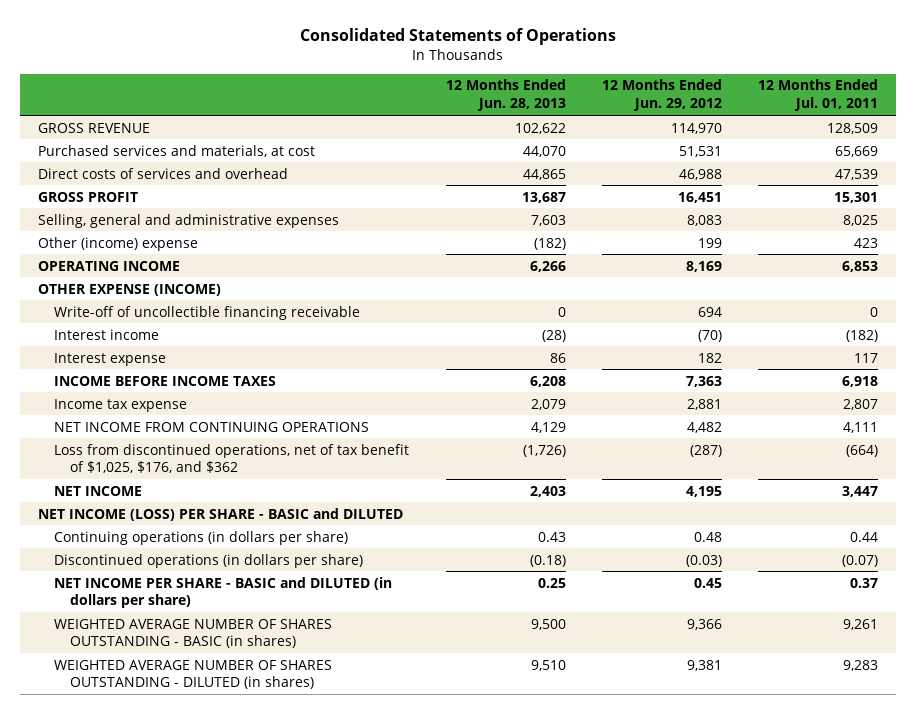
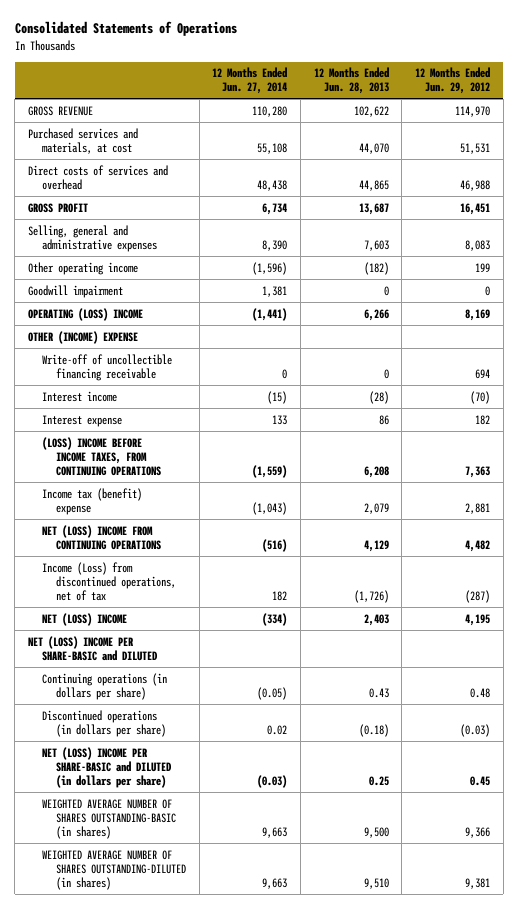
[758,79,879,112] 12 Months Ended Jul. 01, 2011 -> none
none -> [212,67,288,95] 12 Months Ended Jun. 27, 2014
[38,236,199,251] Other (income) expense -> [27,261,138,275] Other operating income
none -> [27,284,123,298] Goodwill impairment
[38,260,181,271] OPERATING INCOME -> [27,307,143,321] OPERATING (LOSS) INCOME
[38,283,222,296] OTHER EXPENSE (INCOME) -> [27,330,138,344] OTHER (INCOME) EXPENSE
[54,375,277,386] INCOME BEFORE INCOME TAXES -> [41,436,161,476] (LOSS) INCOME BEFORE INCOME TAXES, FROM CONTINUING OPERATIONS
[54,398,188,412] Income tax expense -> [41,487,142,515] Income tax (benefit) expense
[54,421,370,432] NET INCOME FROM CONTINUING OPERATIONS -> [41,524,161,550] NET (LOSS) INCOME FROM CONTINUING OPERATIONS
[54,443,410,474] Loss from discontinued operations, net of tax benefit of $1,025, $176, and $362 -> [41,561,176,601] Income (Loss) from discontinued operations, net of tax
[54,485,143,496] NET INCOME -> [41,612,127,626] NET (LOSS) INCOME
[38,507,404,521] NET INCOME (LOSS) PER SHARE - BASIC and DILUTED -> [27,635,158,661] NET (LOSS) INCOME PER SHARE-BASIC and DILUTED
[54,576,393,609] NET INCOME PER SHARE - BASIC and DILUTED (in dollars per share) -> [41,746,172,788] NET (LOSS) INCOME PER SHARE-BASIC and DILUTED (in dollars per share)
[54,618,333,649] WEIGHTED AVERAGE NUMBER OF SHARES OUTSTANDING - BASIC (in shares) -> [41,798,176,839] WEIGHTED AVERAGE NUMBER OF SHARES OUTSTANDING-BASIC (in shares)
[54,659,333,690] WEIGHTED AVERAGE NUMBER OF SHARES OUTSTANDING - DILUTED (in shares) -> [41,849,186,890] WEIGHTED AVERAGE NUMBER OF SHARES OUTSTANDING-DILUTED (in shares)

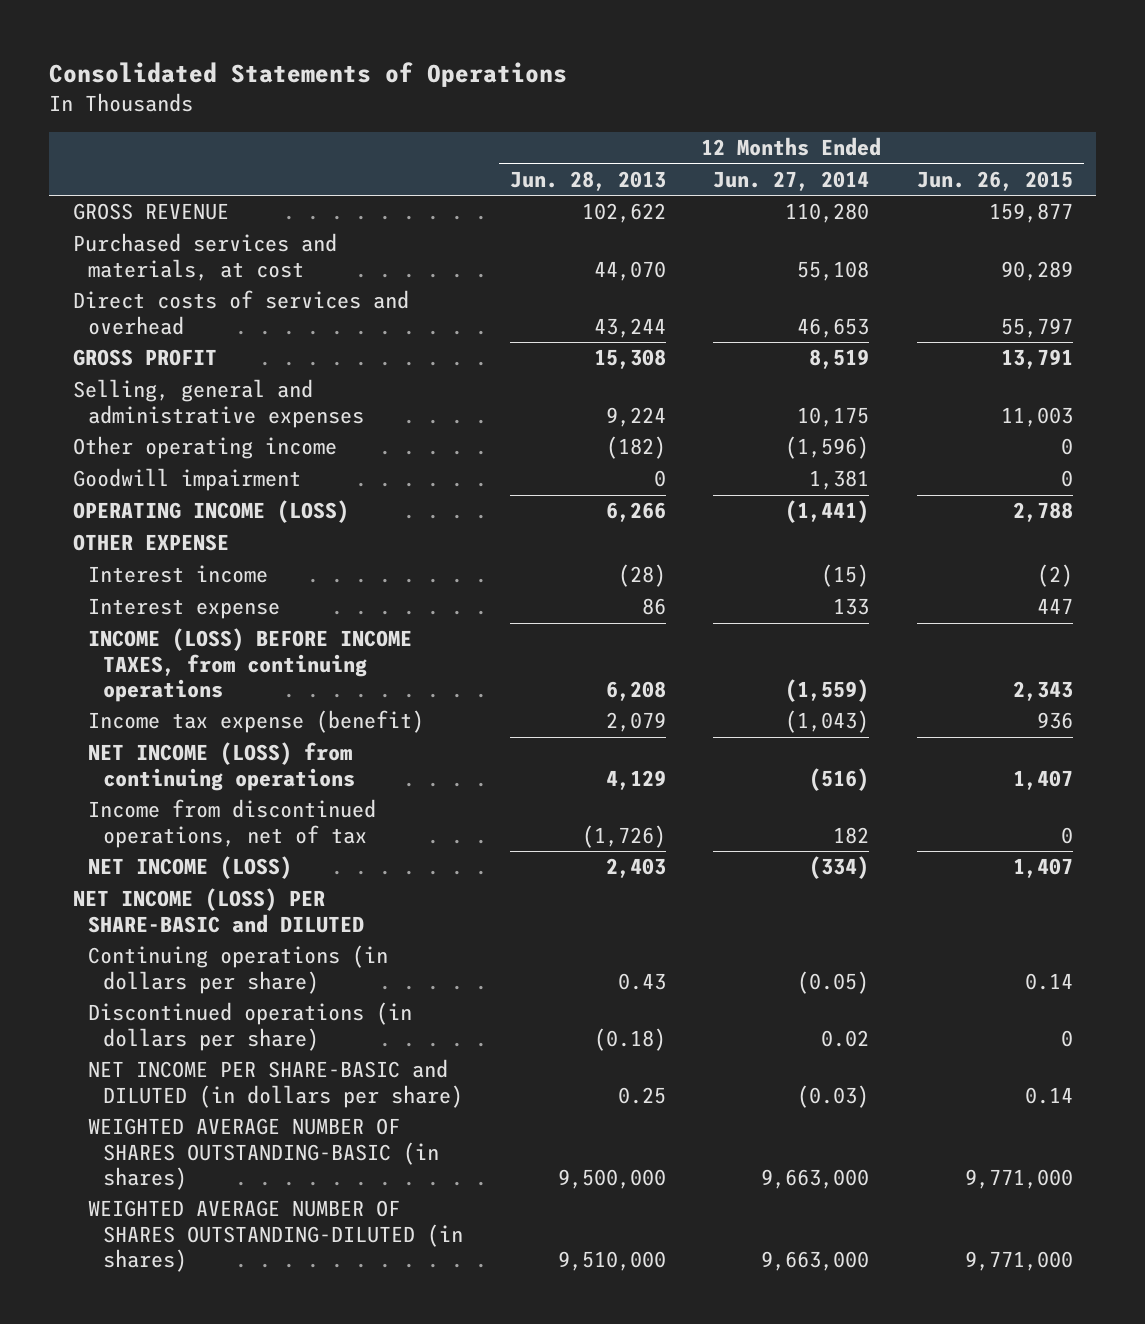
[414,67,490,95] 12 Months Ended Jun. 29, 2012 -> none
none -> [916,171,1073,192] Jun. 26, 2015
[257,179,288,191] 48,438 -> [797,317,870,338] 46,653
[358,179,389,191] 44,865 -> [594,317,667,338] 43,244
[262,202,288,215] 6,734 -> [809,349,870,370] 8,519
[358,202,389,215] 13,687 -> [594,349,667,370] 15,308
[262,239,288,251] 8,390 -> [797,406,870,427] 10,175
[363,239,389,251] 7,603 -> [606,406,667,427] 9,224
[41,353,172,381] Write-off of uncollectible financing receivable -> none
[27,307,143,321] OPERATING (LOSS) INCOME -> [72,500,349,524] OPERATING INCOME (LOSS)
[27,330,138,344] OTHER (INCOME) EXPENSE -> [72,534,229,552] OTHER EXPENSE
[41,436,161,476] (LOSS) INCOME BEFORE INCOME TAXES, FROM CONTINUING OPERATIONS -> [87,628,412,702] INCOME (LOSS) BEFORE INCOME TAXES, from continuing operations
[41,487,142,515] Income tax (benefit) expense -> [87,710,424,734] Income tax expense (benefit)
[41,524,161,550] NET (LOSS) INCOME FROM CONTINUING OPERATIONS -> [87,742,356,791] NET INCOME (LOSS) from continuing operations
[41,561,176,601] Income (Loss) from discontinued operations, net of tax -> [87,799,376,848] Income from discontinued operations, net of tax
[41,612,127,626] NET (LOSS) INCOME -> [87,856,292,880] NET INCOME (LOSS)
[27,635,158,661] NET (LOSS) INCOME PER SHARE-BASIC and DILUTED -> [72,888,364,933] NET INCOME (LOSS) PER SHARE-BASIC and DILUTED
[41,746,172,788] NET (LOSS) INCOME PER SHARE-BASIC and DILUTED (in dollars per share) -> [87,1059,464,1108] NET INCOME PER SHARE-BASIC and DILUTED (in dollars per share)
[262,826,288,838] 9,663 -> [761,1168,870,1189] 9,663,000
[363,826,389,838] 9,500 -> [558,1168,667,1189] 9,500,000
[262,877,288,889] 9,663 -> [761,1250,870,1271] 9,663,000
[363,877,389,889] 9,510 -> [558,1250,667,1271] 9,510,000

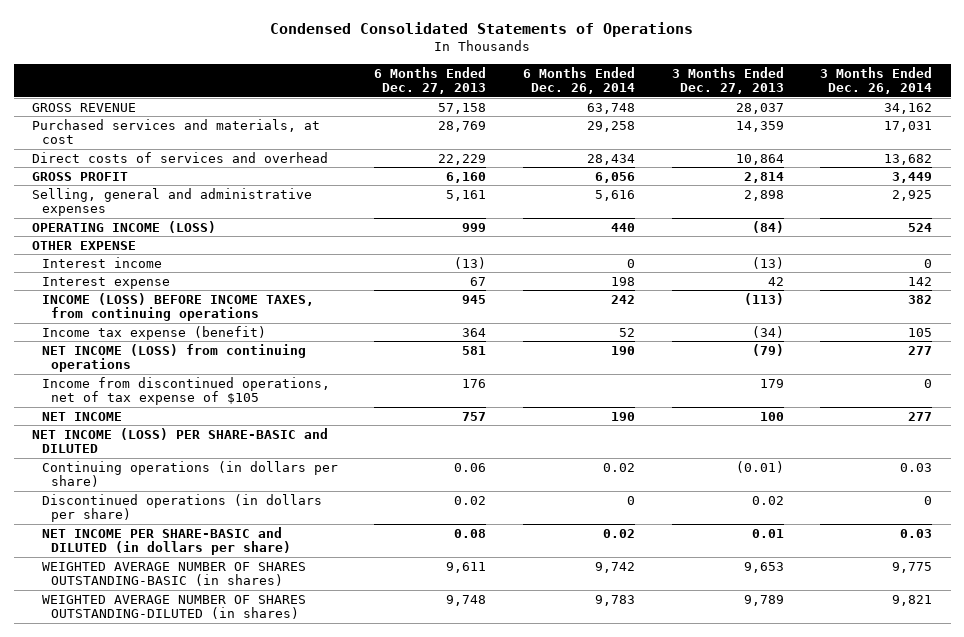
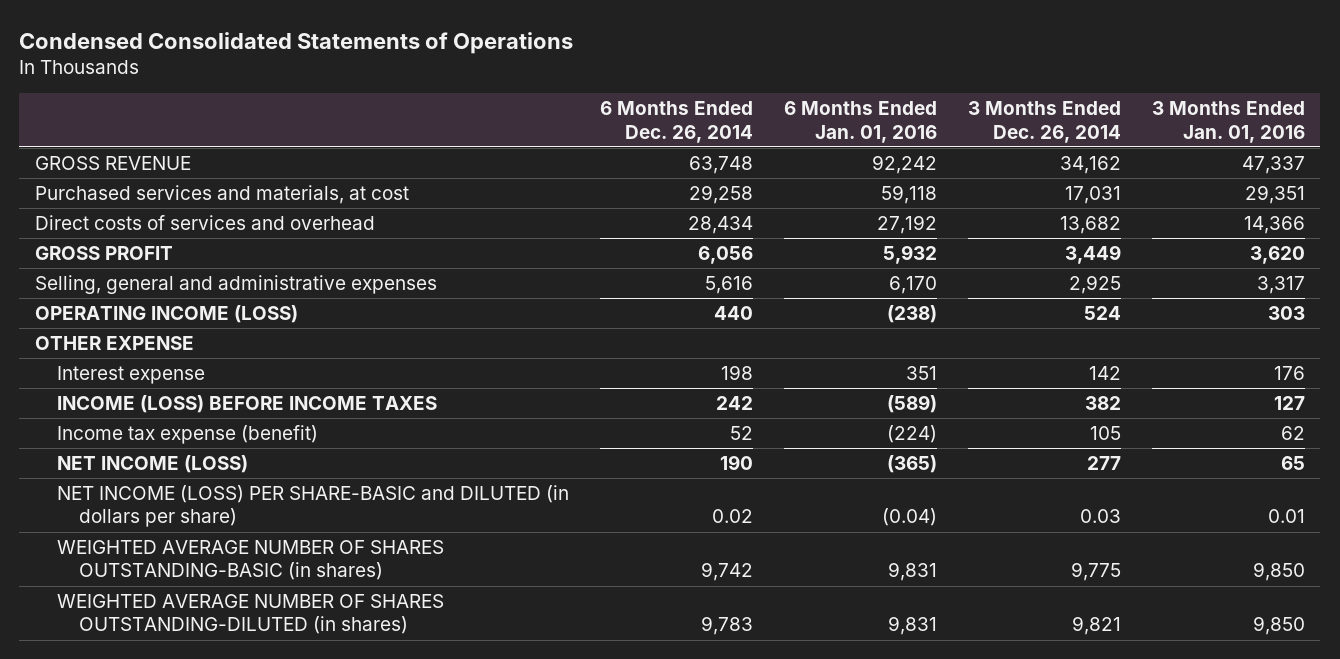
[374,66,487,95] 6 Months Ended Dec. 27, 2013 -> none
[671,66,784,95] 3 Months Ended Dec. 27, 2013 -> none
none -> [783,101,937,143] 6 Months Ended Jan. 01, 2016
none -> [1151,101,1305,143] 3 Months Ended Jan. 01, 2016
[41,256,162,268] Interest income -> none
[41,292,314,322] INCOME (LOSS) BEFORE INCOME TAXES, from continuing operations -> [56,394,437,413] INCOME (LOSS) BEFORE INCOME TAXES
[41,343,306,373] NET INCOME (LOSS) from continuing operations -> none
[41,376,330,406] Income from discontinued operations, net of tax expense of $105 -> none
[32,427,329,454] NET INCOME (LOSS) PER SHARE-BASIC and DILUTED -> none
[41,460,338,488] Continuing operations (in dollars per share) -> none
[41,493,322,523] Discontinued operations (in dollars per share) -> none
[41,411,122,421] NET INCOME -> [56,454,248,473] NET INCOME (LOSS)
[41,526,292,556] NET INCOME PER SHARE-BASIC and DILUTED (in dollars per share) -> [56,484,569,528] NET INCOME (LOSS) PER SHARE-BASIC and DILUTED (in dollars per share)

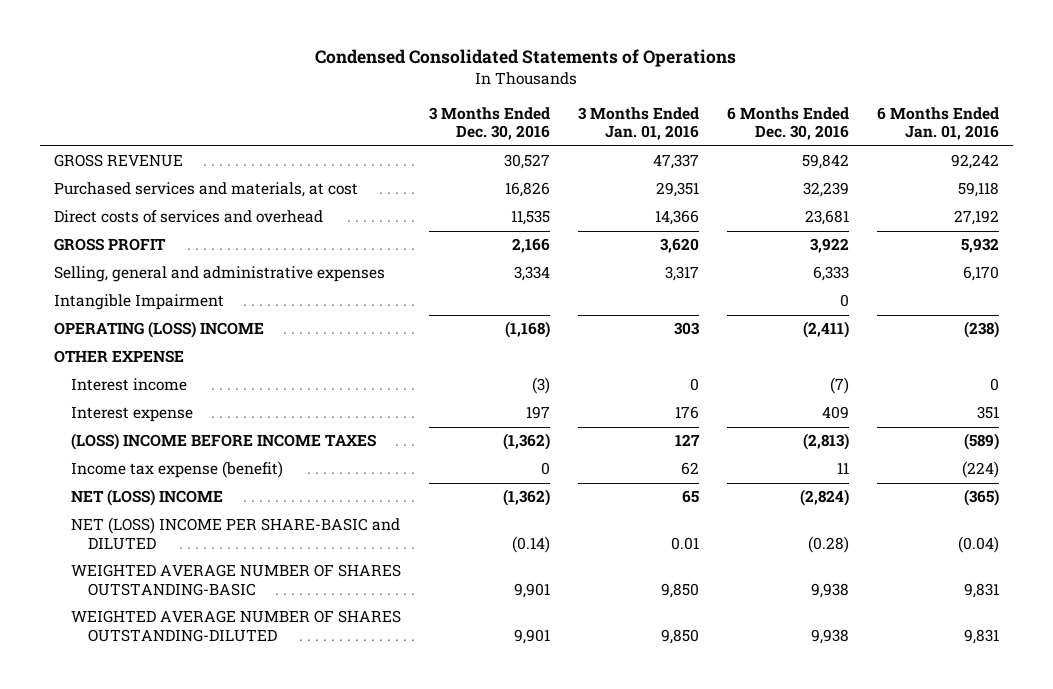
[599,101,753,143] 6 Months Ended Dec. 26, 2014 -> none
[967,101,1121,143] 3 Months Ended Dec. 26, 2014 -> none
none -> [429,106,551,141] 3 Months Ended Dec. 30, 2016
none -> [727,106,850,141] 6 Months Ended Dec. 30, 2016
none -> [53,294,224,311] Intangible Impairment
[34,304,298,323] OPERATING INCOME (LOSS) -> [53,321,264,339] OPERATING (LOSS) INCOME
none -> [70,378,187,392] Interest income
[56,394,437,413] INCOME (LOSS) BEFORE INCOME TAXES -> [70,433,376,451] (LOSS) INCOME BEFORE INCOME TAXES
[56,454,248,473] NET INCOME (LOSS) -> [70,489,223,507] NET (LOSS) INCOME
[56,484,569,528] NET INCOME (LOSS) PER SHARE-BASIC and DILUTED (in dollars per share) -> [70,517,400,551] NET (LOSS) INCOME PER SHARE-BASIC and DILUTED
[56,539,444,581] WEIGHTED AVERAGE NUMBER OF SHARES OUTSTANDING-BASIC (in shares) -> [70,564,401,597] WEIGHTED AVERAGE NUMBER OF SHARES OUTSTANDING-BASIC
[56,593,444,635] WEIGHTED AVERAGE NUMBER OF SHARES OUTSTANDING-DILUTED (in shares) -> [70,610,401,643] WEIGHTED AVERAGE NUMBER OF SHARES OUTSTANDING-DILUTED

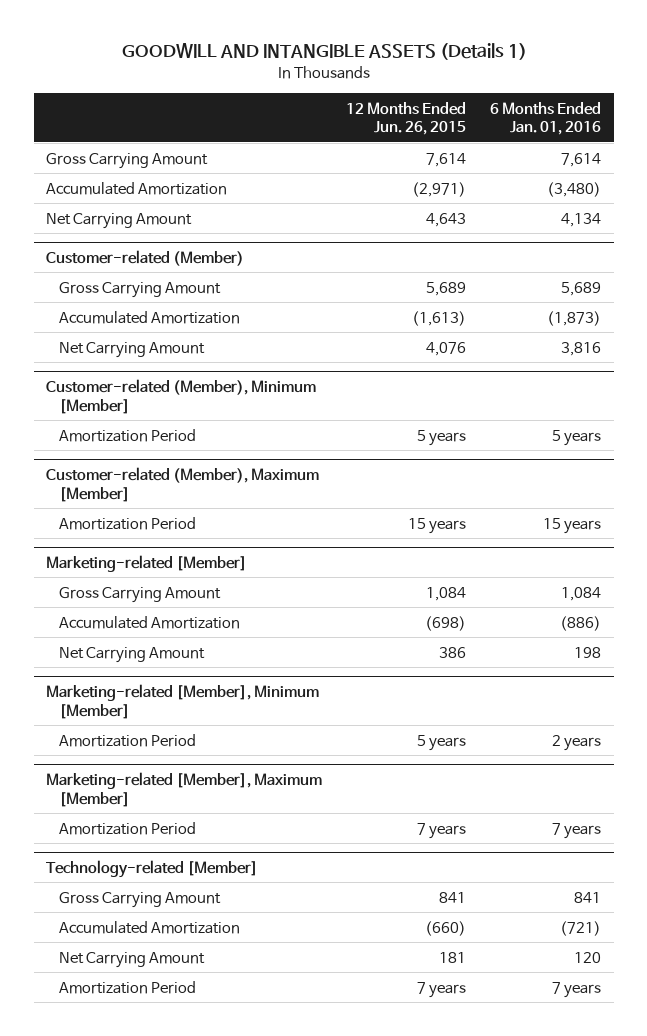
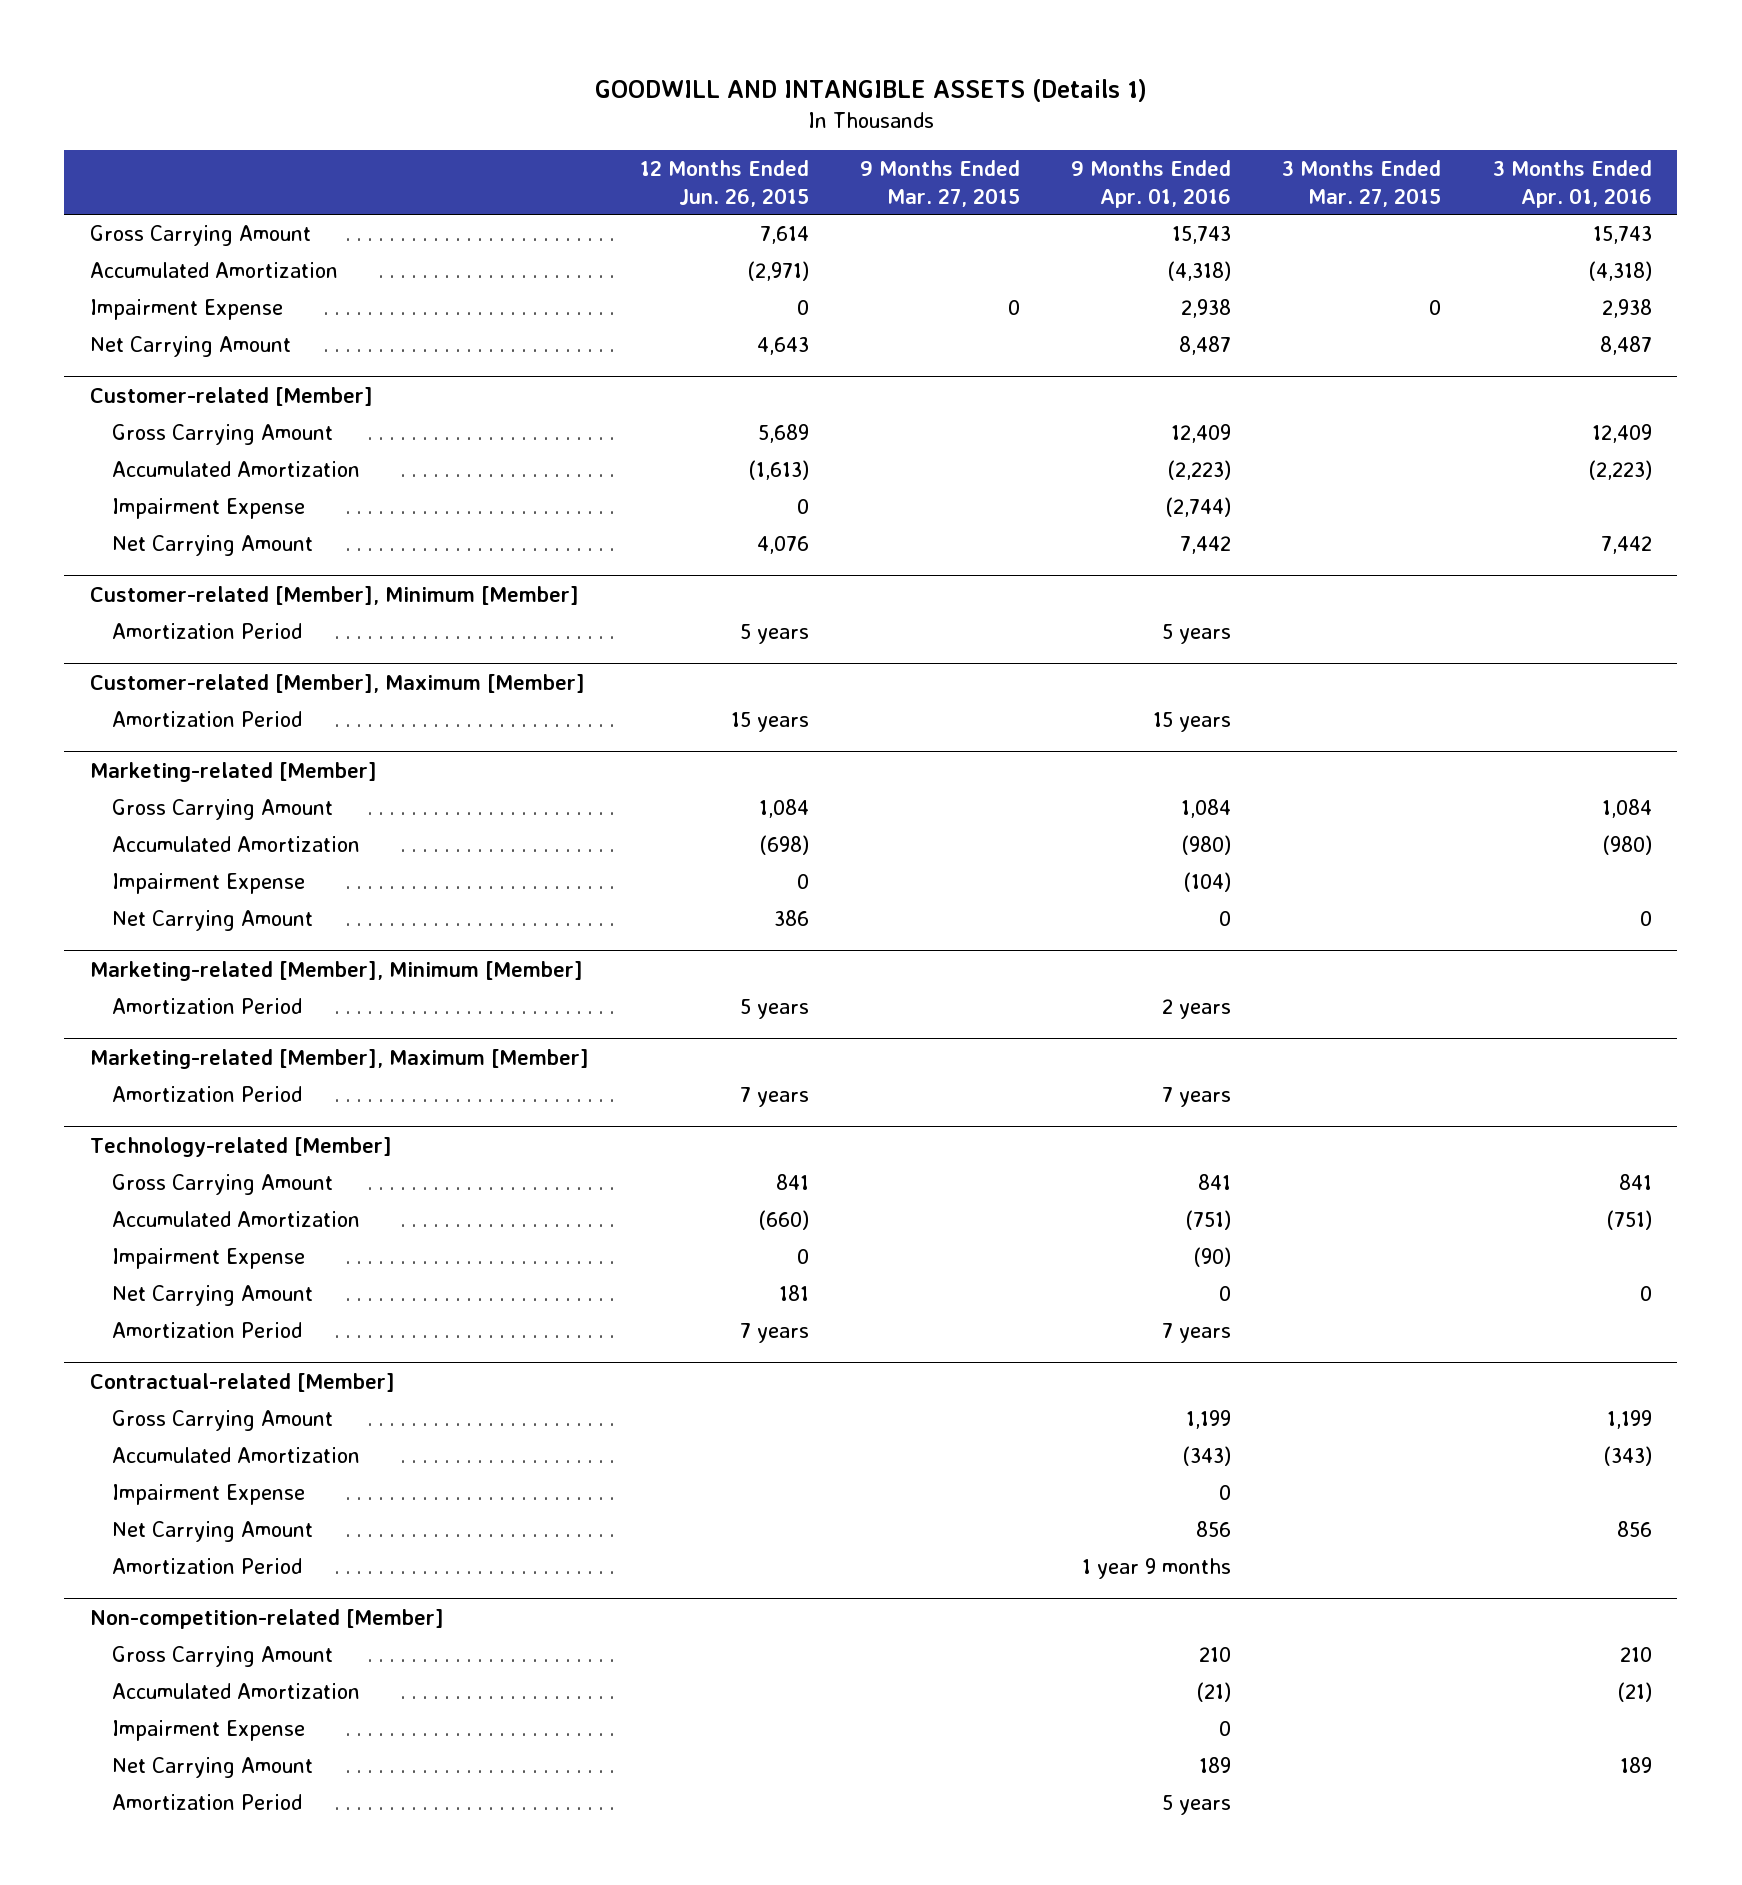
[490,101,602,136] 6 Months Ended Jan. 01, 2016 -> none
none -> [860,159,1021,207] 9 Months Ended Mar. 27, 2015
none -> [1071,159,1232,208] 9 Months Ended Apr. 01, 2016
none -> [1282,159,1442,207] 3 Months Ended Mar. 27, 2015
none -> [1492,159,1652,208] 3 Months Ended Apr. 01, 2016
none -> [89,298,283,320] Impairment Expense
[45,249,244,266] Customer-related (Member) -> [89,386,373,406] Customer-related [Member]
none -> [112,497,306,519] Impairment Expense
[45,378,316,414] Customer-related (Member), Minimum [Member] -> [89,585,579,605] Customer-related [Member], Minimum [Member]
[45,466,319,502] Customer-related (Member), Maximum [Member] -> [89,673,585,693] Customer-related [Member], Maximum [Member]
none -> [112,872,306,894] Impairment Expense
none -> [112,1247,306,1269] Impairment Expense
none -> [89,1372,395,1392] Contractual-related [Member]
none -> [112,1409,334,1431] Gross Carrying Amount
none -> [112,1446,361,1463] Accumulated Amortization
none -> [112,1483,306,1505] Impairment Expense
none -> [112,1520,314,1542] Net Carrying Amount
none -> [112,1557,303,1574] Amortization Period
none -> [89,1608,444,1629] Non-competition-related [Member]
none -> [112,1645,334,1667] Gross Carrying Amount
none -> [112,1682,361,1699] Accumulated Amortization
none -> [112,1719,306,1741] Impairment Expense
none -> [112,1756,314,1778] Net Carrying Amount
none -> [112,1793,303,1810] Amortization Period

